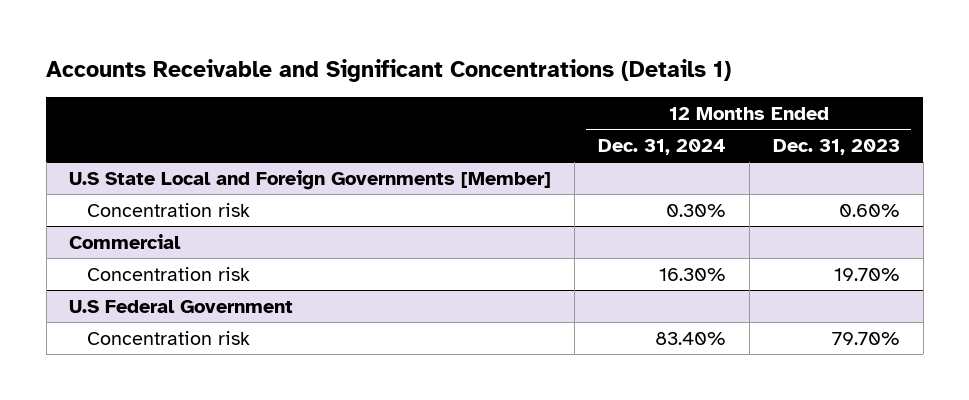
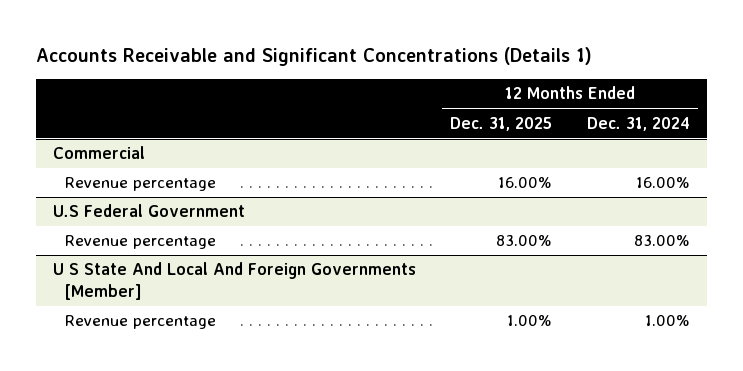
[772,138,900,155] Dec. 31, 2023 -> none
none -> [450,116,553,131] Dec. 31, 2025
[69,169,552,190] U.S State Local and Foreign Governments [Member] -> none
[86,202,250,217] Concentration risk -> none
[86,266,250,281] Concentration risk -> none
none -> [65,177,217,192] Revenue percentage
[86,330,250,345] Concentration risk -> none
none -> [65,235,217,250] Revenue percentage
none -> [52,262,416,301] U S State And Local And Foreign Governments [Member]
none -> [65,315,217,330] Revenue percentage

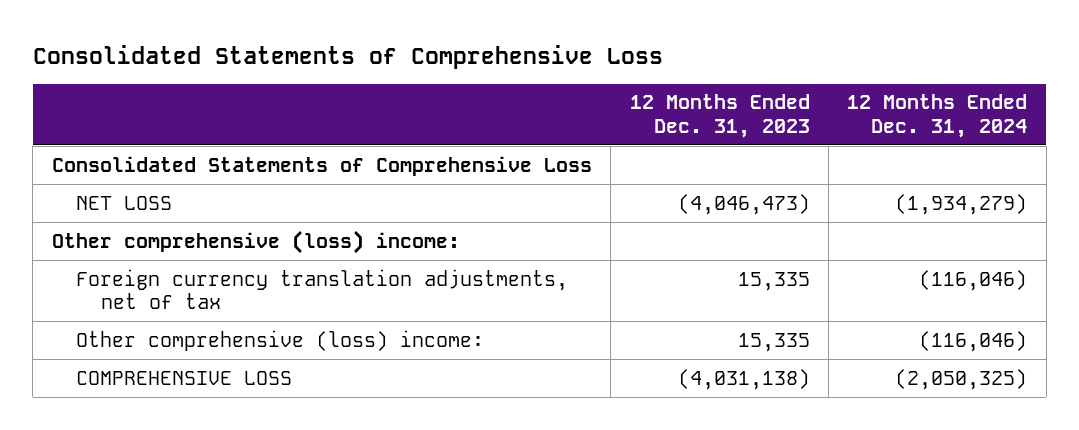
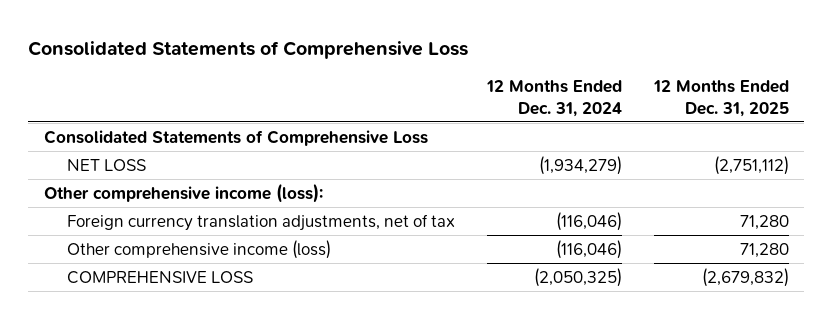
[629,94,810,138] 12 Months Ended Dec. 31, 2023 -> none
none -> [652,80,789,117] 12 Months Ended Dec. 31, 2025
[51,229,460,254] Other comprehensive (loss) income: -> [44,182,324,203] Other comprehensive income (loss):
[76,329,485,351] Other comprehensive (loss) income: -> [67,239,332,259] Other comprehensive income (loss)

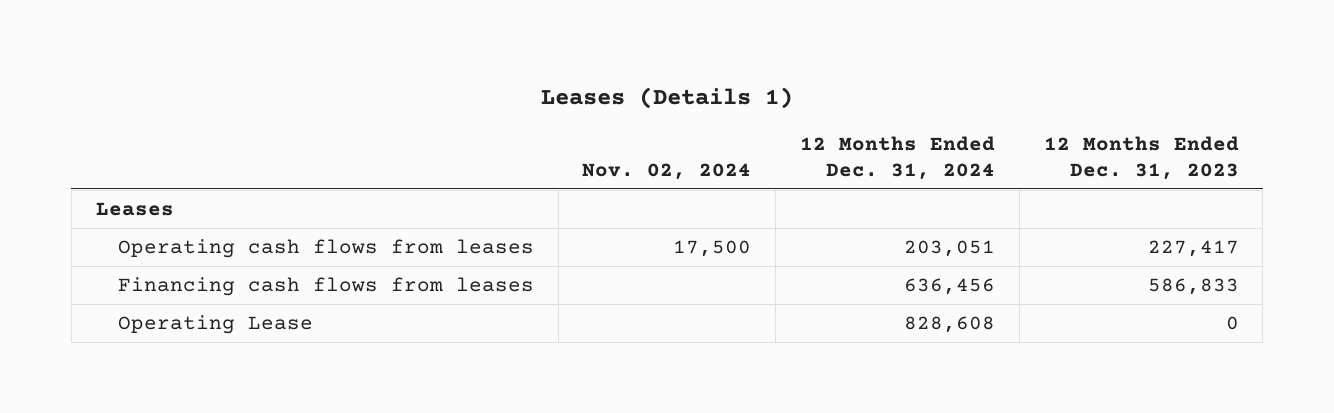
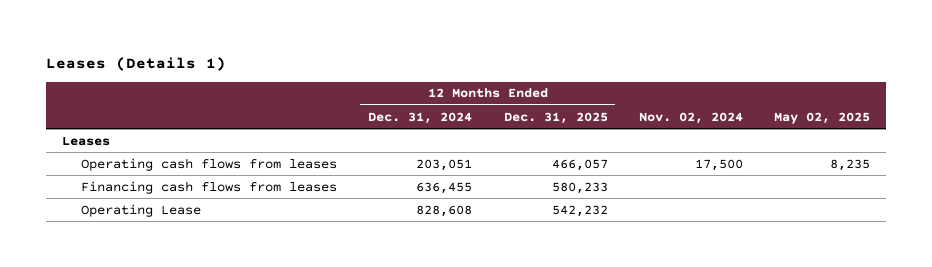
[1043,135,1239,180] 12 Months Ended Dec. 31, 2023 -> none
none -> [503,111,608,124] Dec. 31, 2025
none -> [774,111,871,124] May 02, 2025
[903,278,995,296] 636,456 -> [416,181,473,194] 636,455

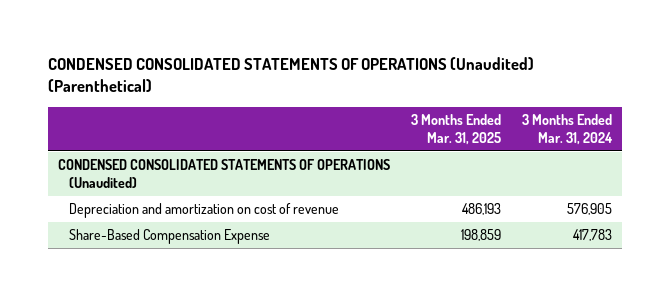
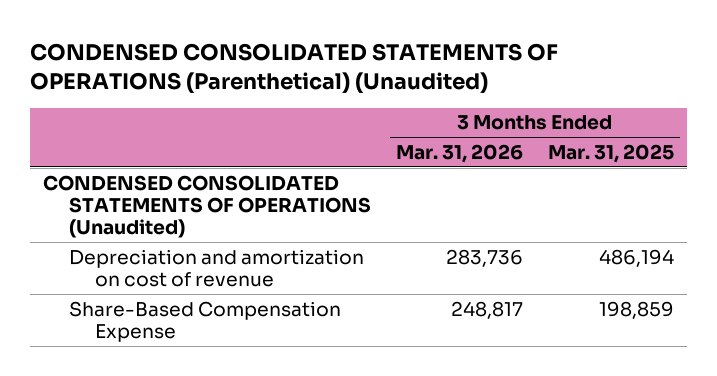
[48,57,535,93] CONDENSED CONSOLIDATED STATEMENTS OF OPERATIONS (Unaudited) (Parenthetical) -> [30,42,559,93] CONDENSED CONSOLIDATED STATEMENTS OF OPERATIONS (Parenthetical) (Unaudited)
[521,113,613,145] 3 Months Ended Mar. 31, 2024 -> none
none -> [396,143,524,163] Mar. 31, 2026
[462,203,502,216] 486,193 -> [599,248,675,267] 486,194

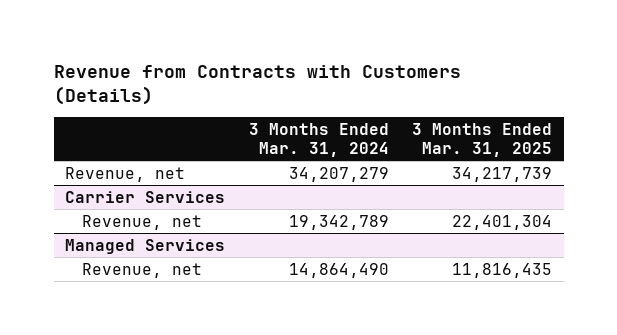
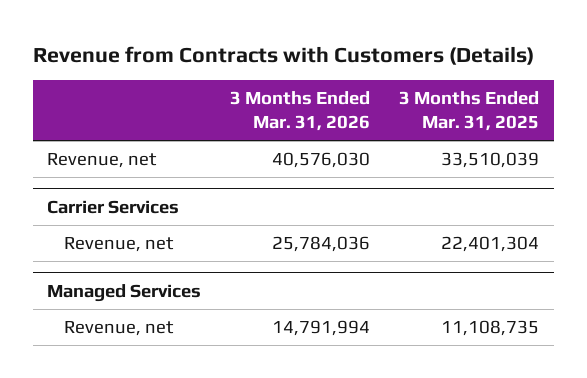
[248,122,389,157] 3 Months Ended Mar. 31, 2024 -> none
none -> [230,91,371,131] 3 Months Ended Mar. 31, 2026
[452,166,553,182] 34,217,739 -> [441,152,540,169] 33,510,039
[452,262,553,278] 11,816,435 -> [441,320,540,337] 11,108,735

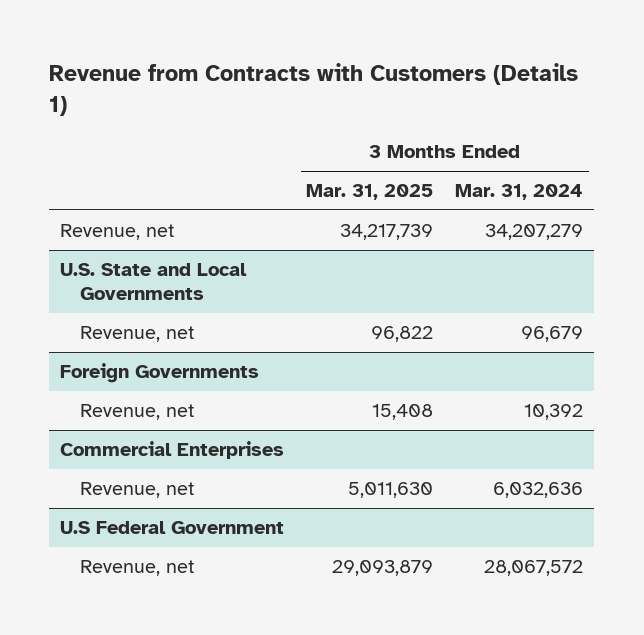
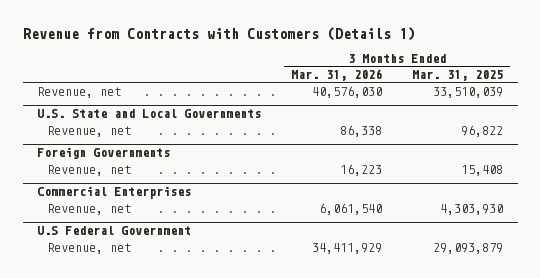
[455,184,584,201] Mar. 31, 2024 -> none
none -> [291,69,383,82] Mar. 31, 2026
[340,224,434,241] 34,217,739 -> [432,87,503,99] 33,510,039
[348,482,434,499] 5,011,630 -> [439,204,503,216] 4,303,930

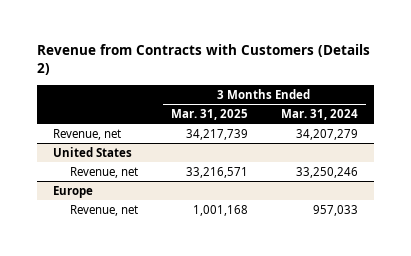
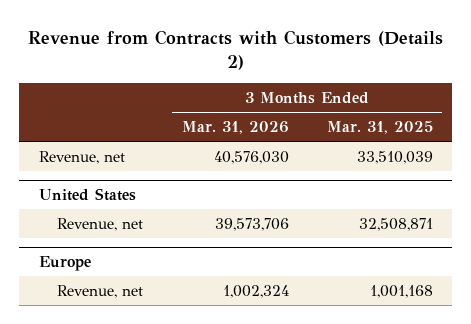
[280,108,358,120] Mar. 31, 2024 -> none
none -> [181,121,289,135] Mar. 31, 2026
[186,128,249,140] 34,217,739 -> [356,150,433,164] 33,510,039
[186,166,249,178] 33,216,571 -> [358,217,433,231] 32,508,871

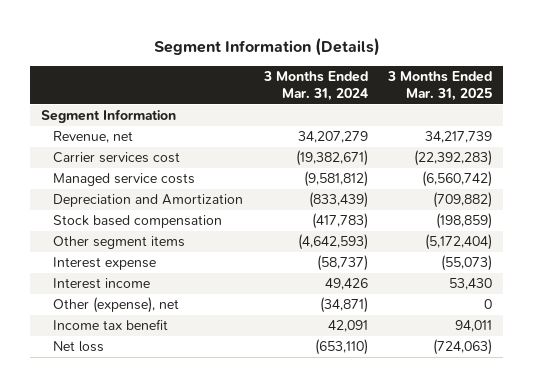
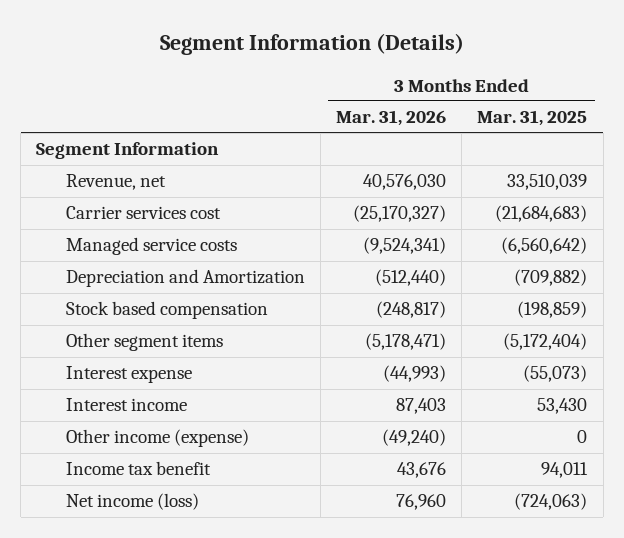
[262,71,368,102] 3 Months Ended Mar. 31, 2024 -> none
none -> [335,110,446,127] Mar. 31, 2026
[425,131,493,144] 34,217,739 -> [507,174,588,191] 33,510,039
[414,150,493,167] (22,392,283) -> [495,205,588,223] (21,684,683)
[422,171,493,188] (6,560,742) -> [501,237,588,255] (6,560,642)
[52,297,179,314] Other (expense), net -> [65,429,249,448] Other income (expense)
[52,341,104,353] Net loss -> [65,493,199,511] Net income (loss)

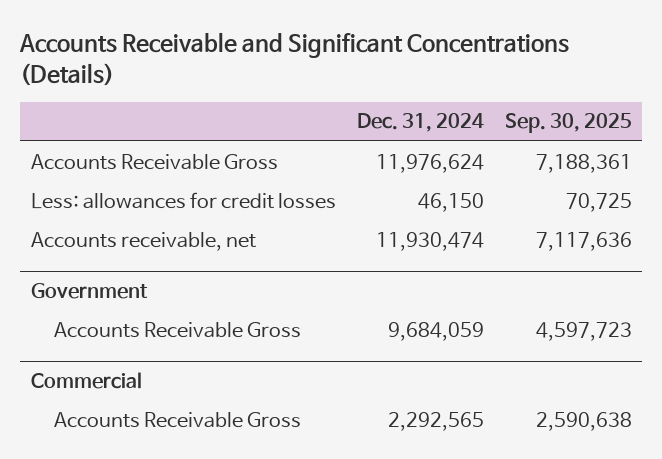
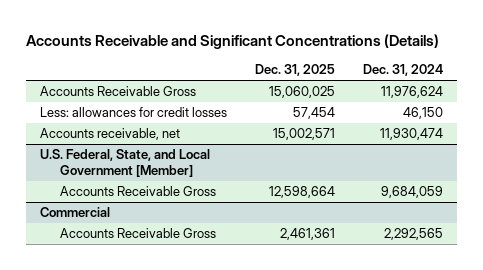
[504,113,632,134] Sep. 30, 2025 -> none
none -> [254,64,335,77] Dec. 31, 2025
[30,282,148,299] Government -> [39,149,210,178] U.S. Federal, State, and Local Government [Member]

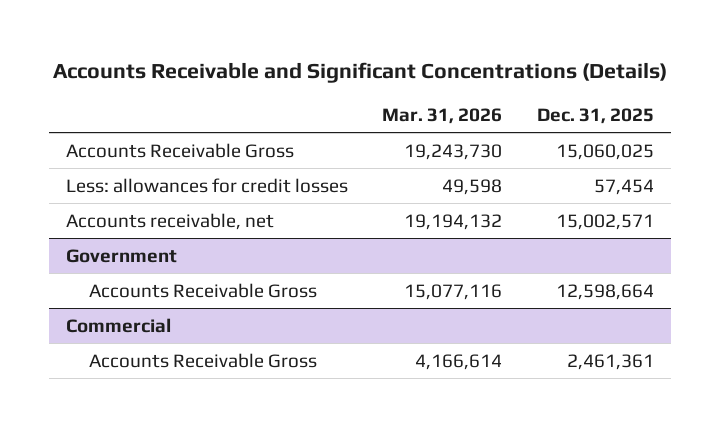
[363,64,444,77] Dec. 31, 2024 -> none
none -> [382,107,503,124] Mar. 31, 2026
[39,149,210,178] U.S. Federal, State, and Local Government [Member] -> [65,248,177,263] Government

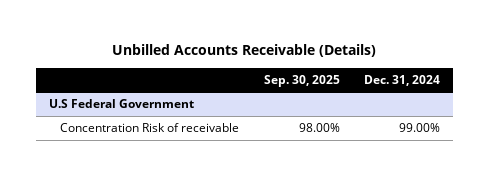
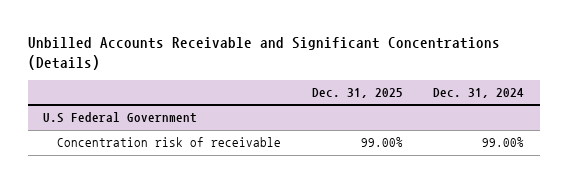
[112,44,377,58] Unbilled Accounts Receivable (Details) -> [27,37,500,71] Unbilled Accounts Receivable and Significant Concentrations (Details)
[263,74,340,87] Sep. 30, 2025 -> none
none -> [311,88,403,99] Dec. 31, 2025
[60,123,240,133] Concentration Risk of receivable -> [57,137,282,148] Concentration risk of receivable

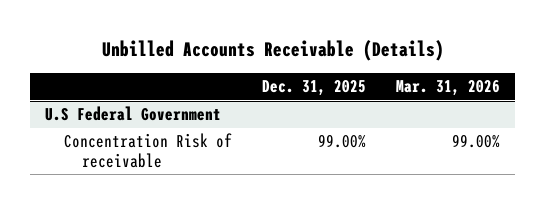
[27,37,500,71] Unbilled Accounts Receivable and Significant Concentrations (Details) -> [101,40,444,62] Unbilled Accounts Receivable (Details)
[433,88,525,99] Dec. 31, 2024 -> none
none -> [396,80,501,97] Mar. 31, 2026
[57,137,282,148] Concentration risk of receivable -> [63,133,232,168] Concentration Risk of receivable

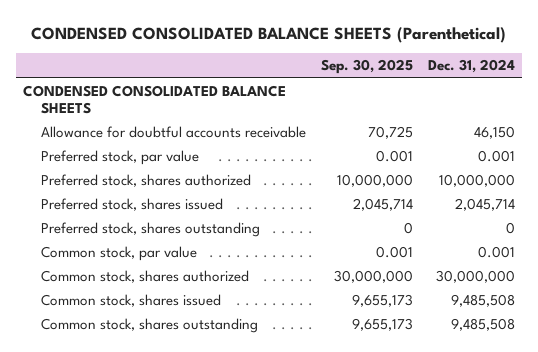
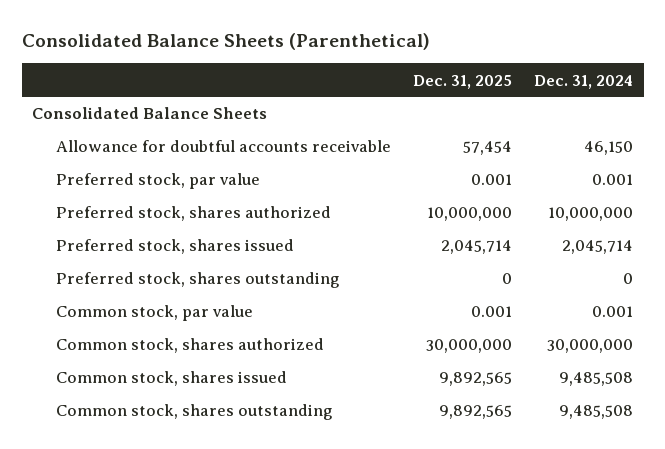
[31,26,507,43] CONDENSED CONSOLIDATED BALANCE SHEETS (Parenthetical) -> [21,33,430,51] Consolidated Balance Sheets (Parenthetical)
[320,59,413,75] Sep. 30, 2025 -> none
none -> [413,74,513,89] Dec. 31, 2025
[23,84,287,114] CONDENSED CONSOLIDATED BALANCE SHEETS -> [32,107,268,120] Consolidated Balance Sheets

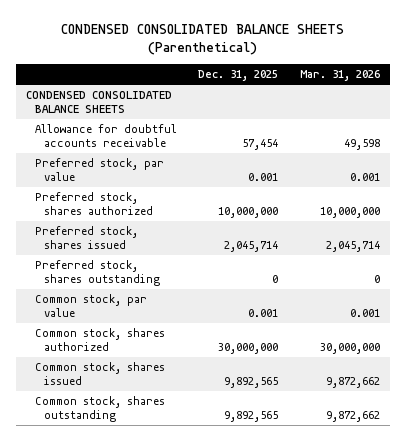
[21,33,430,51] Consolidated Balance Sheets (Parenthetical) -> [61,23,345,56] CONDENSED CONSOLIDATED BALANCE SHEETS (Parenthetical)
[533,74,633,89] Dec. 31, 2024 -> none
none -> [299,70,380,82] Mar. 31, 2026
[32,107,268,120] Consolidated Balance Sheets -> [26,91,173,114] CONDENSED CONSOLIDATED BALANCE SHEETS

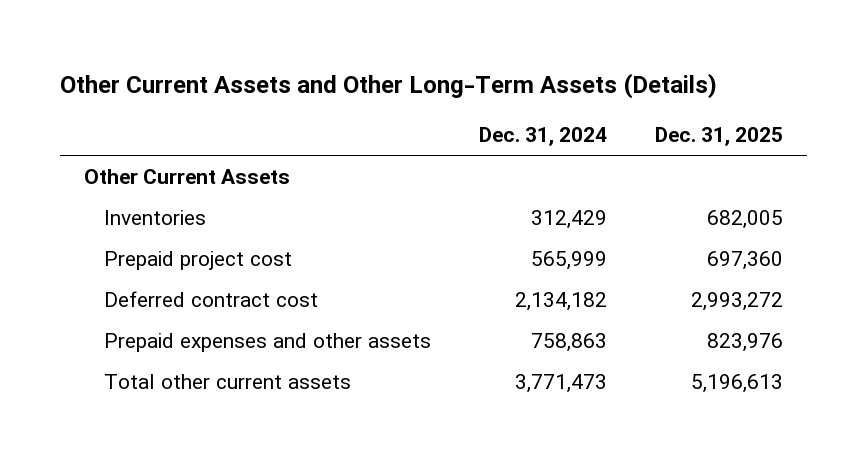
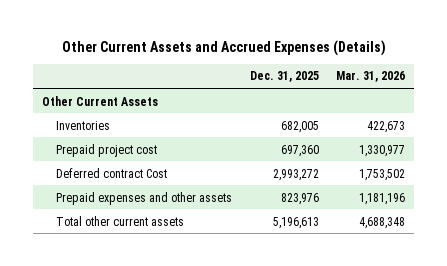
[59,72,717,99] Other Current Assets and Other Long-Term Assets (Details) -> [61,39,386,56] Other Current Assets and Accrued Expenses (Details)
[478,126,607,146] Dec. 31, 2024 -> none
none -> [336,71,406,83] Mar. 31, 2026
[103,291,318,308] Deferred contract cost -> [56,167,168,178] Deferred contract Cost

